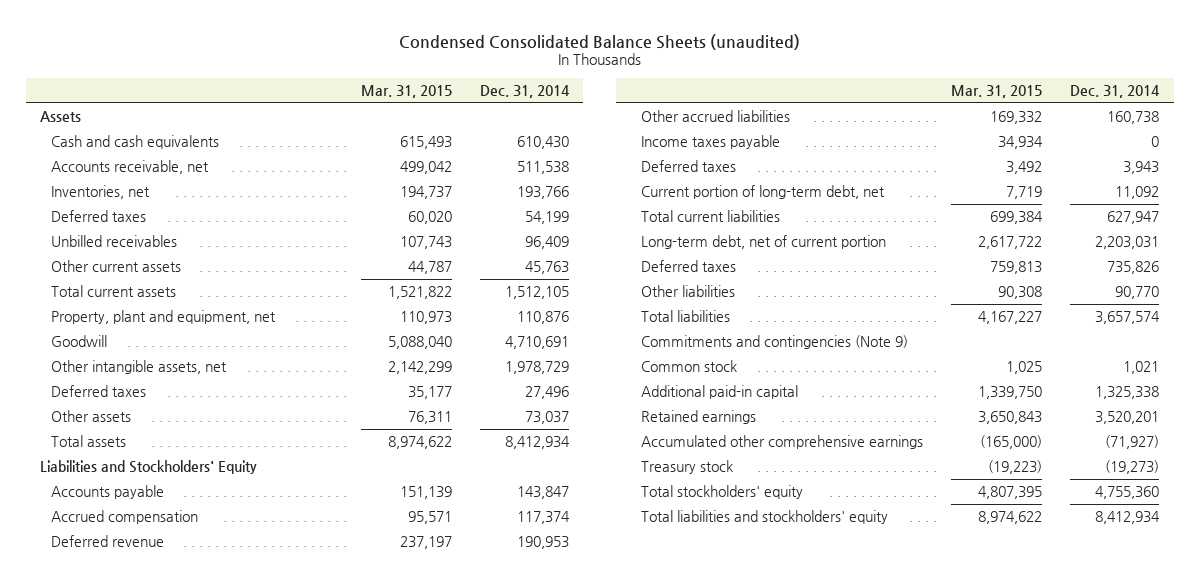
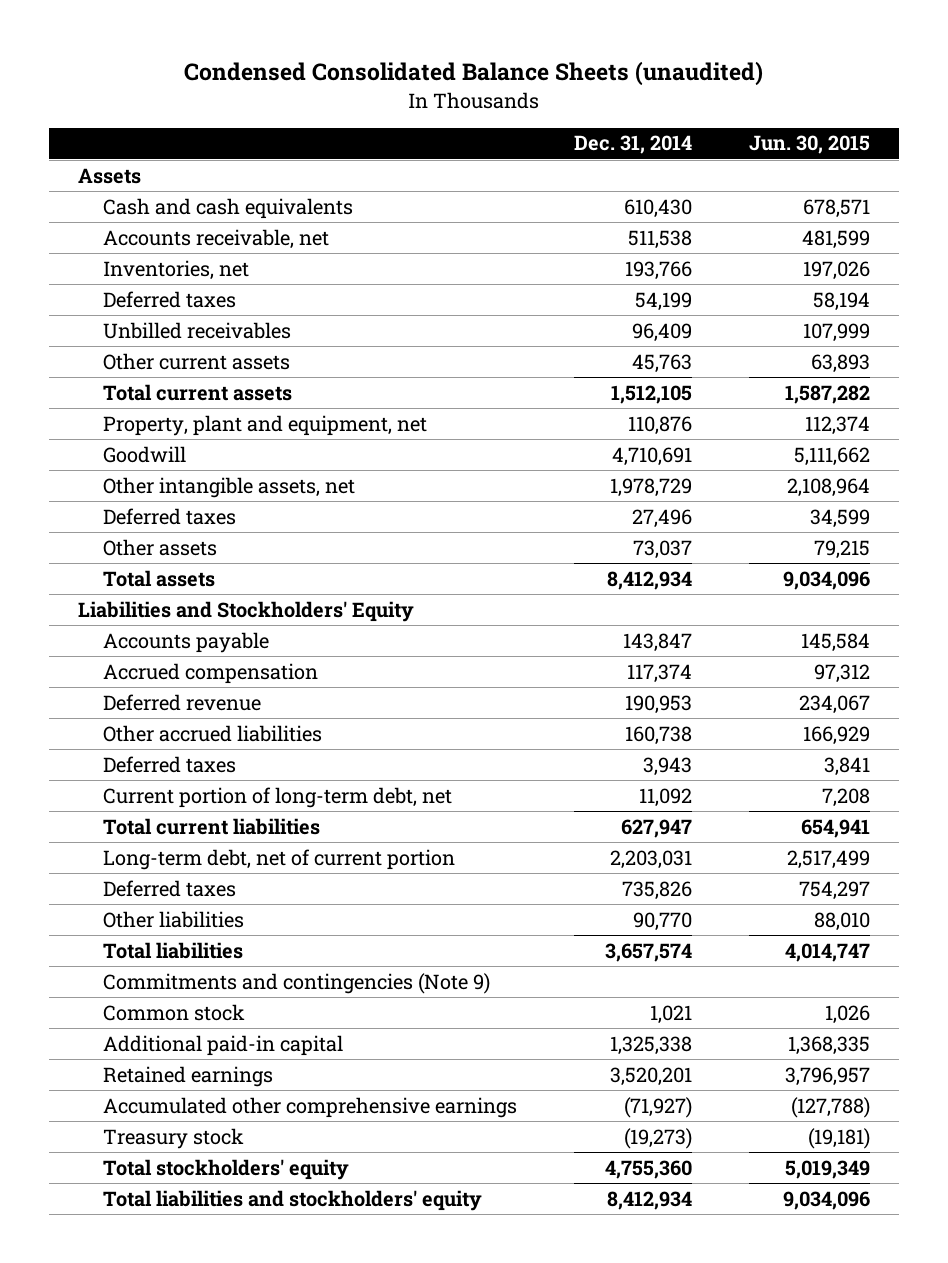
[360,84,452,98] Mar. 31, 2015 -> none
none -> [749,135,871,155] Jun. 30, 2015
[641,135,781,150] Income taxes payable -> none

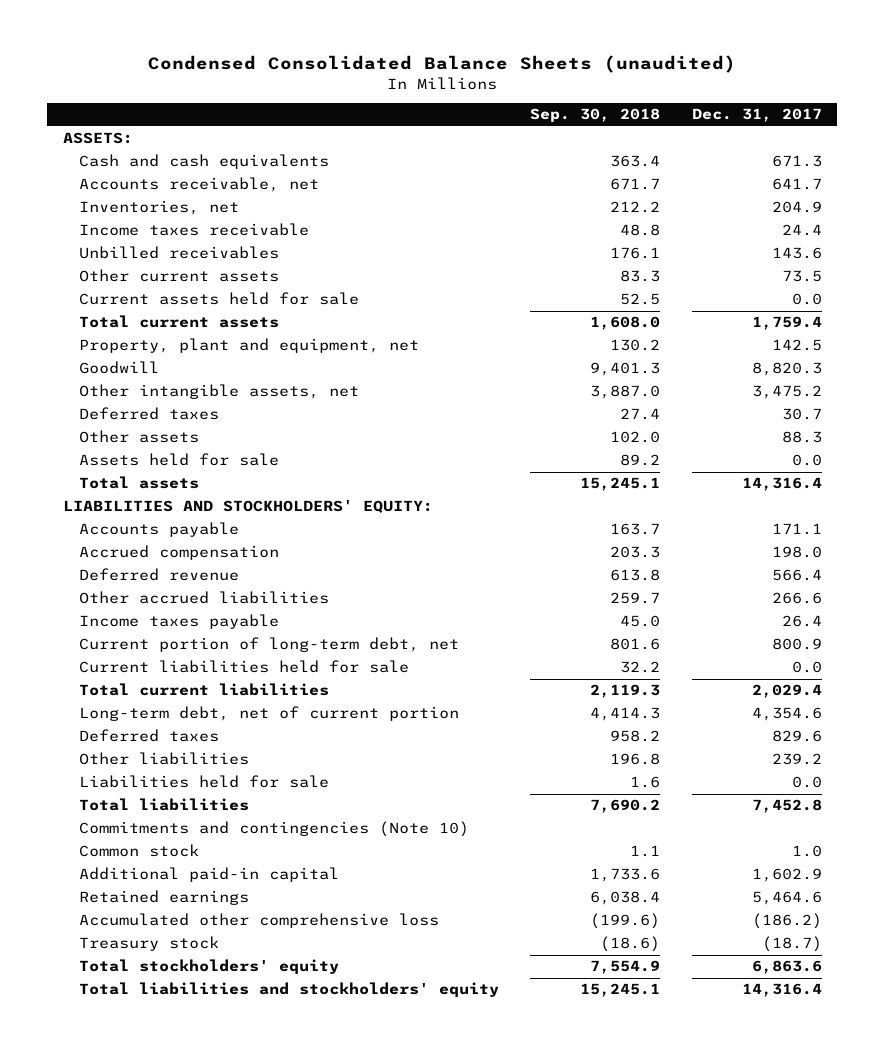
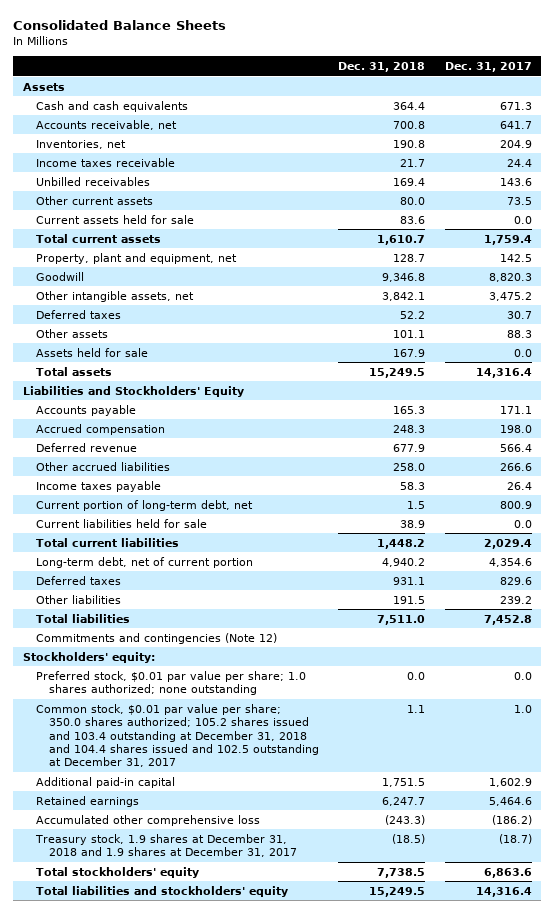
[148,55,737,74] Condensed Consolidated Balance Sheets (unaudited) -> [12,20,226,31] Consolidated Balance Sheets
[530,108,661,123] Sep. 30, 2018 -> none
none -> [338,62,426,73] Dec. 31, 2018
[62,132,133,145] ASSETS: -> [22,82,65,91] Assets
[62,500,433,514] LIABILITIES AND STOCKHOLDERS' EQUITY: -> [22,385,244,397] Liabilities and Stockholders' Equity
[79,775,330,789] Liabilities held for sale -> none
[79,821,470,838] Commitments and contingencies (Note 10) -> [35,632,277,644] Commitments and contingencies (Note 12)
none -> [22,651,155,663] Stockholders' equity:
none -> [35,670,306,696] Preferred stock, $0.01 par value per share; 1.0 shares authorized; none outstanding
[79,844,200,858] Common stock -> [35,703,319,768] Common stock, $0.01 par value per share; 350.0 shares authorized; 105.2 shares issued and 103.4 outstanding at December 31, 2018 and 104.4 shares issued and 102.5 outstanding at December 31, 2017
[79,936,220,952] Treasury stock -> [34,833,297,858] Treasury stock, 1.9 shares at December 31, 2018 and 1.9 shares at December 31, 2017

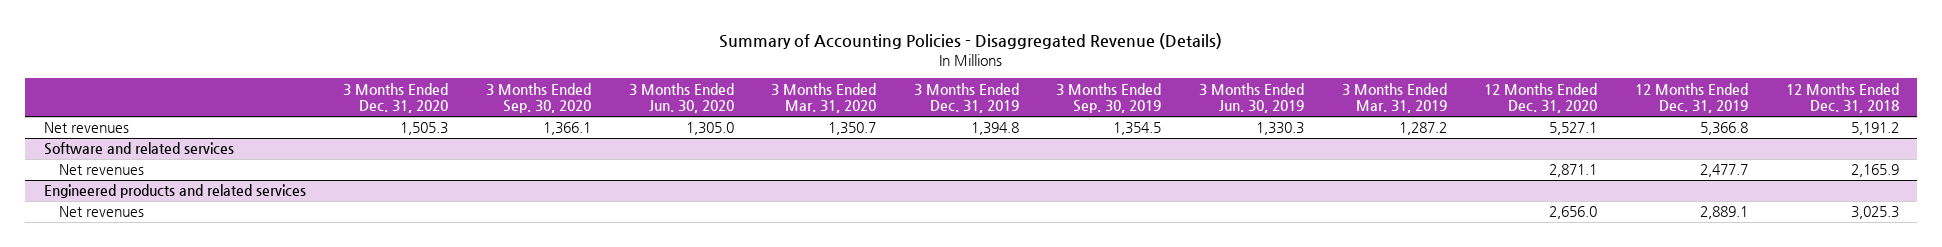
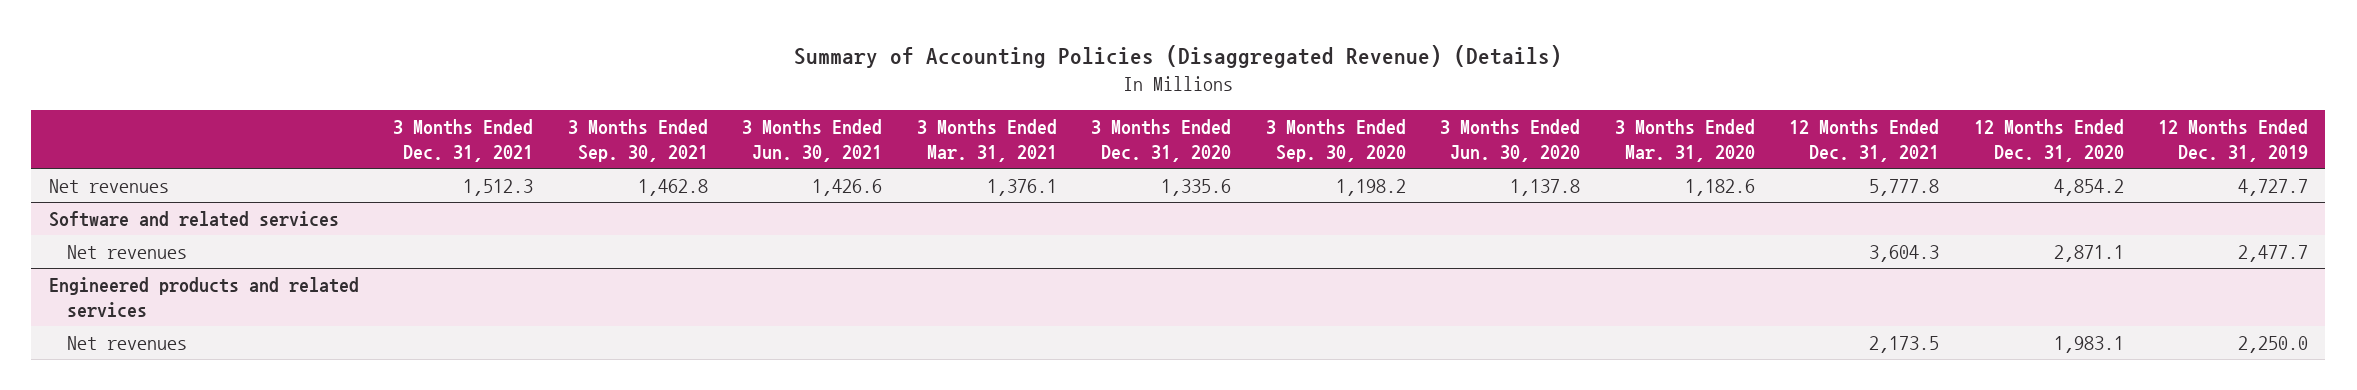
[719,33,1223,50] Summary of Accounting Policies - Disaggregated Revenue (Details) -> [794,44,1563,68] Summary of Accounting Policies (Disaggregated Revenue) (Details)
[913,82,1019,114] 3 Months Ended Dec. 31, 2019 -> none
[1056,82,1162,114] 3 Months Ended Sep. 30, 2019 -> none
[1199,82,1305,114] 3 Months Ended Jun. 30, 2019 -> none
[1341,82,1447,114] 3 Months Ended Mar. 31, 2019 -> none
[1785,82,1899,114] 12 Months Ended Dec. 31, 2018 -> none
none -> [393,119,534,163] 3 Months Ended Dec. 31, 2021
none -> [567,119,708,163] 3 Months Ended Sep. 30, 2021
none -> [742,119,883,163] 3 Months Ended Jun. 30, 2021
none -> [916,119,1057,163] 3 Months Ended Mar. 31, 2021
none -> [1789,119,1940,163] 12 Months Ended Dec. 31, 2021
[400,122,449,136] 1,505.3 -> [1161,179,1232,197] 1,335.6
[542,122,591,136] 1,366.1 -> [1335,179,1406,197] 1,198.2
[685,122,734,136] 1,305.0 -> [1510,179,1581,197] 1,137.8
[828,122,877,136] 1,350.7 -> [1684,179,1755,197] 1,182.6
[1549,122,1598,136] 5,527.1 -> [2053,179,2124,197] 4,854.2
[1700,122,1749,136] 5,366.8 -> [2237,179,2308,197] 4,727.7
[1549,206,1598,220] 2,656.0 -> [2053,336,2124,354] 1,983.1
[1700,206,1749,220] 2,889.1 -> [2237,336,2308,354] 2,250.0

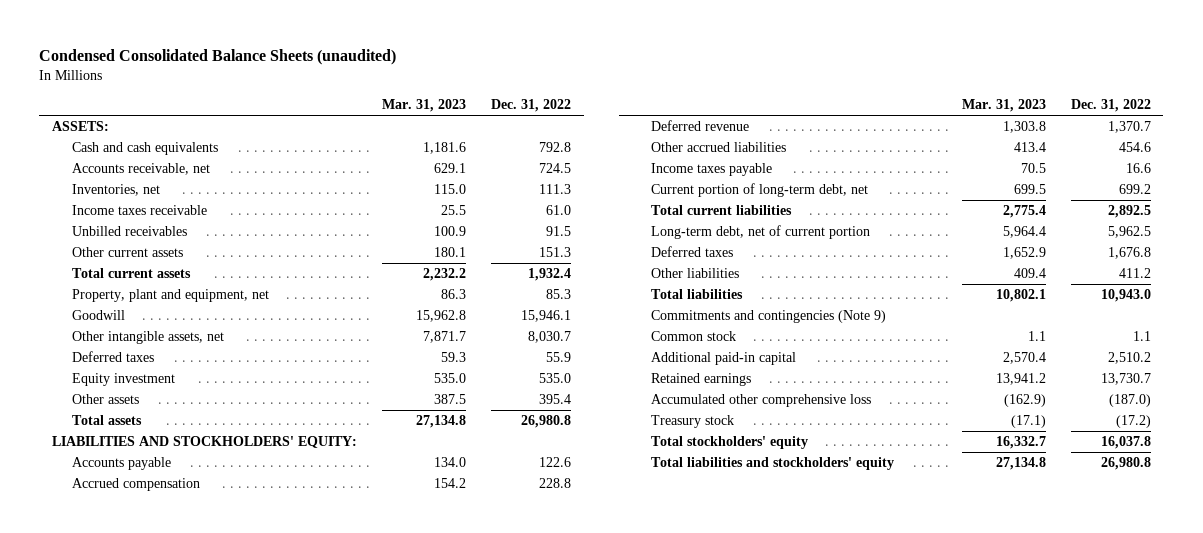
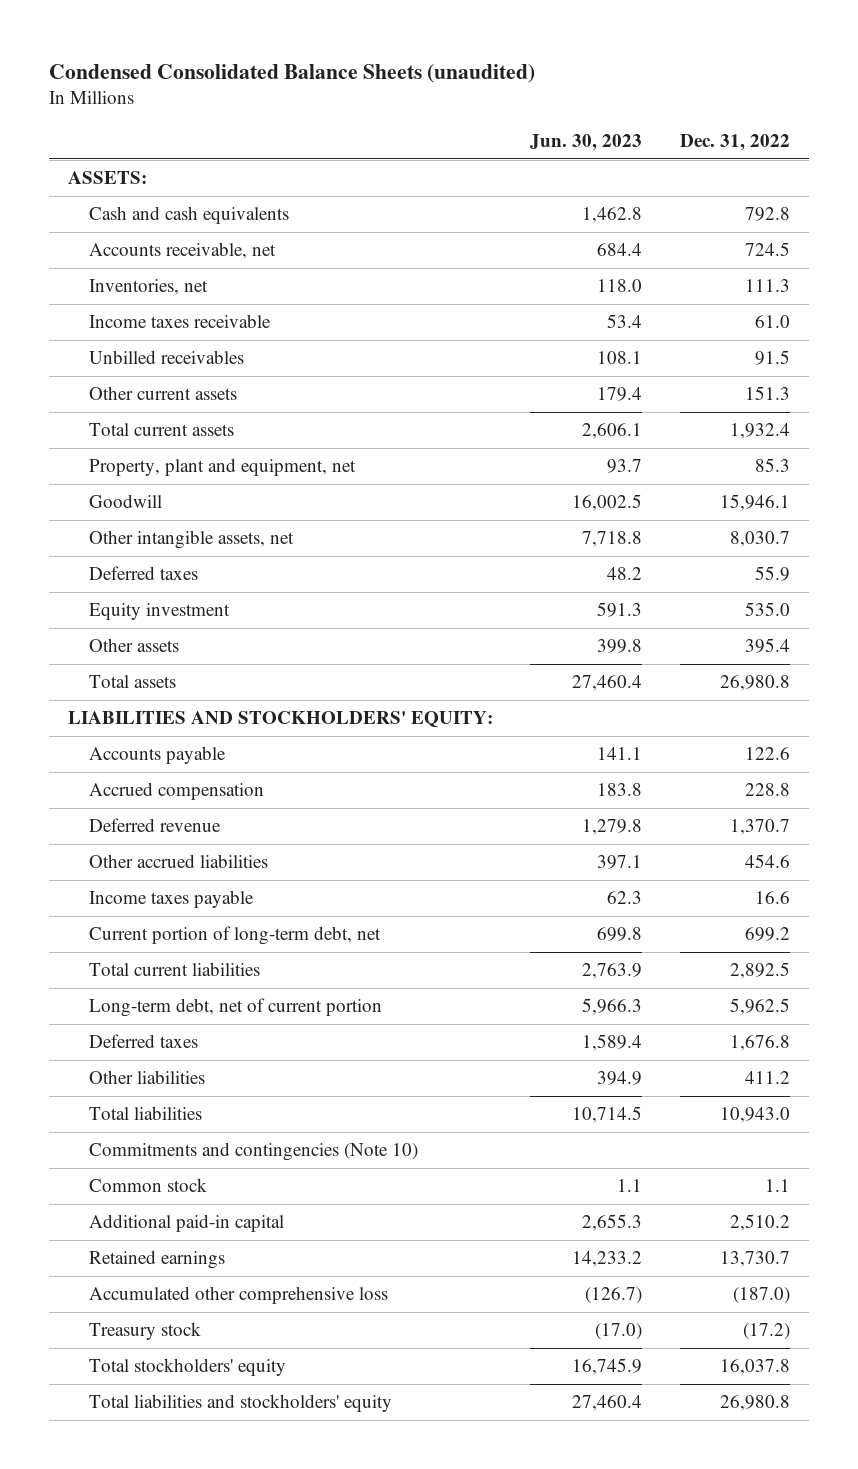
[382,99,467,113] Mar. 31, 2023 -> none
none -> [530,134,643,152] Jun. 30, 2023
[651,309,887,323] Commitments and contingencies (Note 9) -> [89,1142,419,1162] Commitments and contingencies (Note 10)

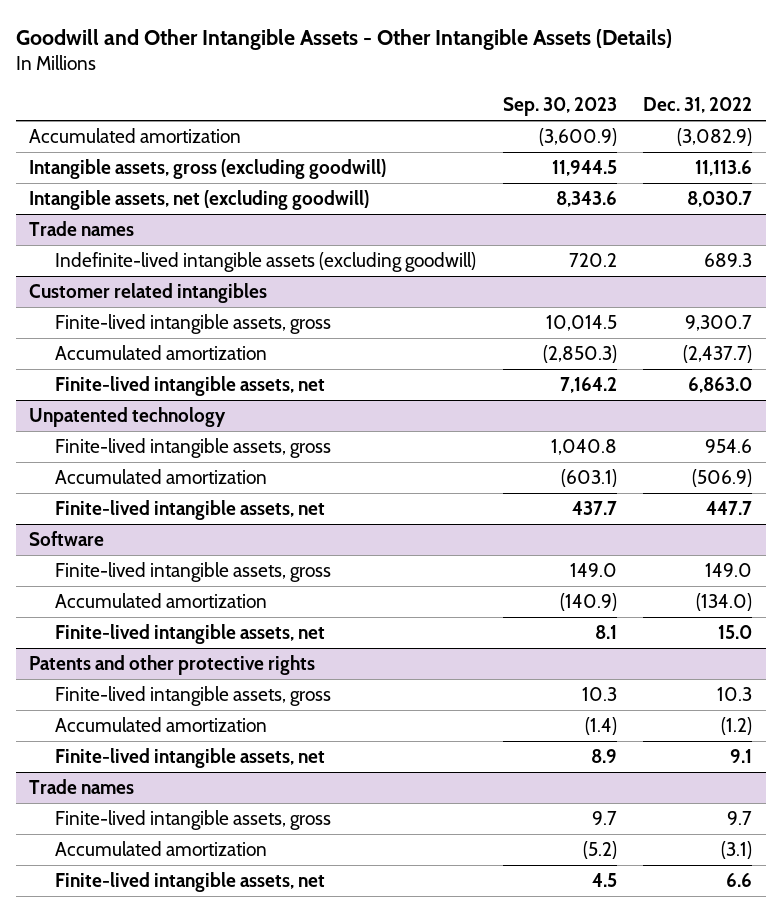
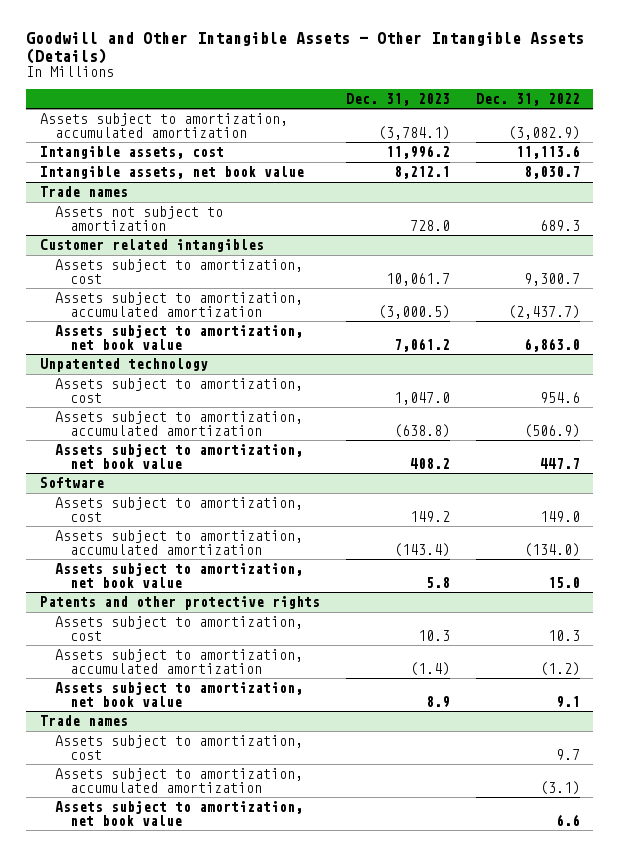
[502,97,617,117] Sep. 30, 2023 -> none
none -> [345,92,450,106] Dec. 31, 2023
[29,128,242,144] Accumulated amortization -> [39,112,288,138] Assets subject to amortization, accumulated amortization
[29,159,387,180] Intangible assets, gross (excluding goodwill) -> [39,145,224,159] Intangible assets, cost
[29,190,370,211] Intangible assets, net (excluding goodwill) -> [39,165,304,179] Intangible assets, net book value
[54,252,476,273] Indefinite-lived intangible assets (excluding goodwill) -> [54,205,223,231] Assets not subject to amortization
[54,314,331,335] Finite-lived intangible assets, gross -> [54,258,303,284] Assets subject to amortization, cost
[54,345,267,361] Accumulated amortization -> [54,291,303,317] Assets subject to amortization, accumulated amortization
[54,376,325,397] Finite-lived intangible assets, net -> [54,324,303,350] Assets subject to amortization, net book value
[54,438,331,459] Finite-lived intangible assets, gross -> [54,377,303,403] Assets subject to amortization, cost
[54,469,267,485] Accumulated amortization -> [54,410,303,436] Assets subject to amortization, accumulated amortization
[54,500,325,521] Finite-lived intangible assets, net -> [54,443,303,469] Assets subject to amortization, net book value
[54,562,331,583] Finite-lived intangible assets, gross -> [54,496,303,522] Assets subject to amortization, cost
[54,593,267,609] Accumulated amortization -> [54,529,303,555] Assets subject to amortization, accumulated amortization
[54,624,325,645] Finite-lived intangible assets, net -> [54,562,303,588] Assets subject to amortization, net book value
[54,686,331,707] Finite-lived intangible assets, gross -> [54,615,303,641] Assets subject to amortization, cost
[54,717,267,733] Accumulated amortization -> [54,648,303,674] Assets subject to amortization, accumulated amortization
[54,748,325,769] Finite-lived intangible assets, net -> [54,681,303,707] Assets subject to amortization, net book value
[54,810,331,831] Finite-lived intangible assets, gross -> [54,734,303,760] Assets subject to amortization, cost
[54,841,267,857] Accumulated amortization -> [54,767,303,793] Assets subject to amortization, accumulated amortization
[54,872,325,893] Finite-lived intangible assets, net -> [54,800,303,826] Assets subject to amortization, net book value

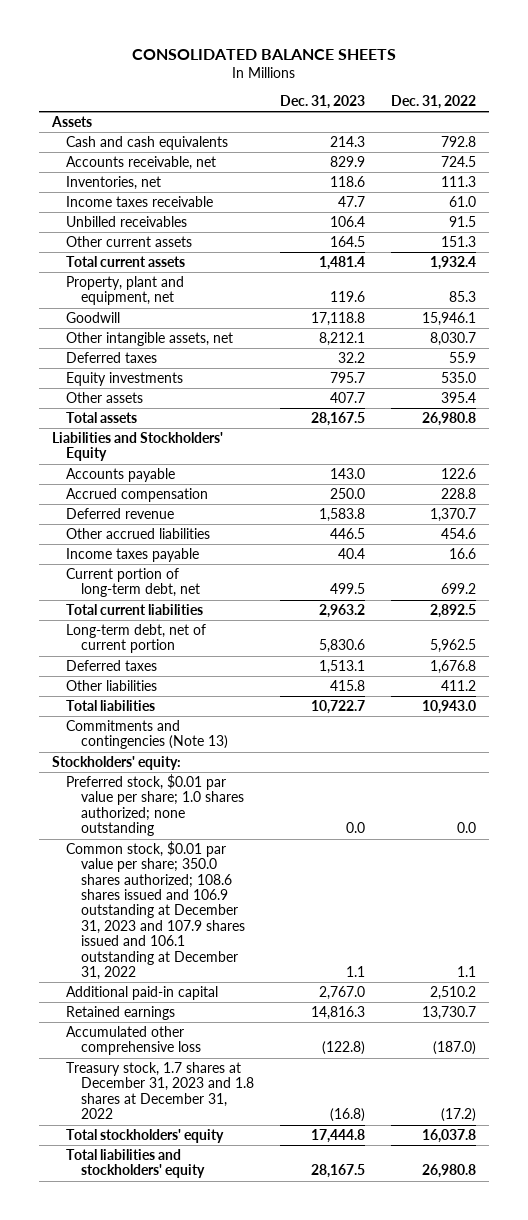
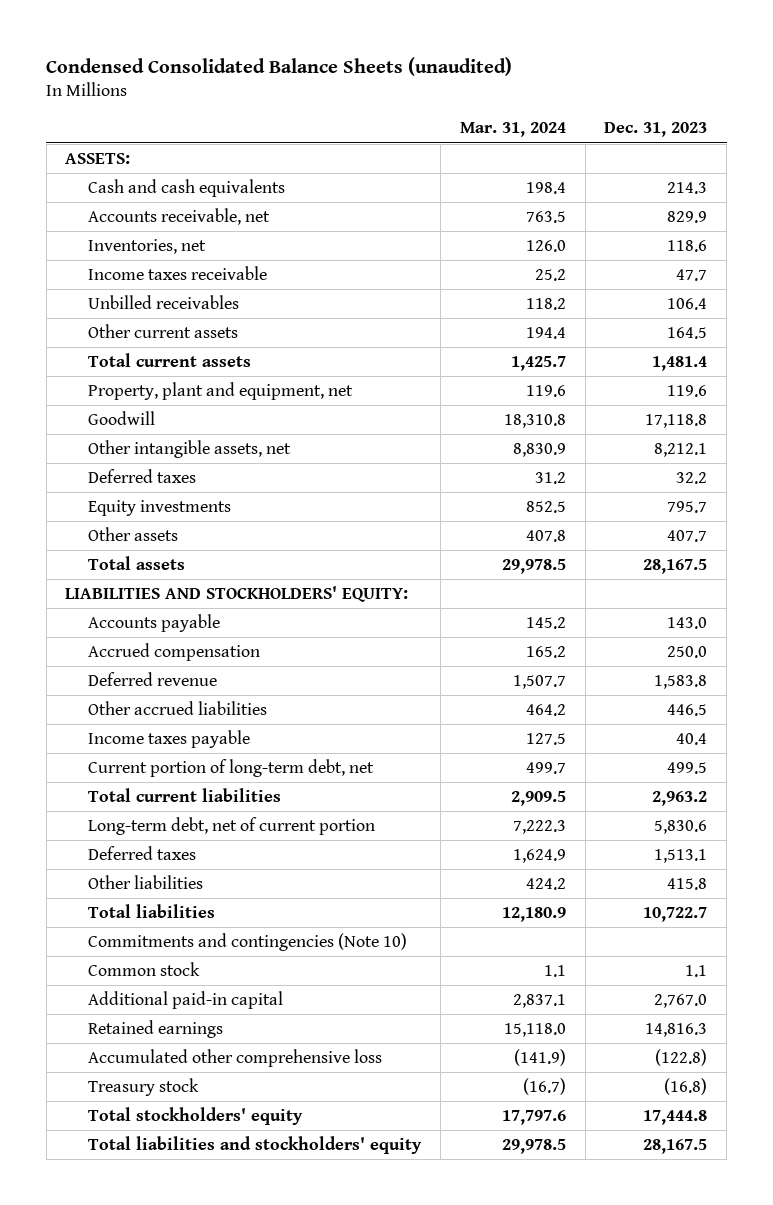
[132,48,397,60] CONSOLIDATED BALANCE SHEETS -> [46,56,513,76] Condensed Consolidated Balance Sheets (unaudited)
[391,94,477,109] Dec. 31, 2022 -> none
none -> [459,122,566,138] Mar. 31, 2024
[51,116,93,128] Assets -> [65,152,131,164] ASSETS:
[52,432,224,462] Liabilities and Stockholders' Equity -> [65,585,409,602] LIABILITIES AND STOCKHOLDERS' EQUITY:
[52,756,182,771] Stockholders' equity: -> none
[66,774,244,837] Preferred stock, $0.01 par value per share; 1.0 shares authorized; none outstanding -> none
[66,720,228,750] Commitments and contingencies (Note 13) -> [88,932,408,951] Commitments and contingencies (Note 10)
[66,841,245,980] Common stock, $0.01 par value per share; 350.0 shares authorized; 108.6 shares issued and 106.9 outstanding at December 31, 2023 and 107.9 shares issued and 106.1 outstanding at December 31, 2022 -> [88,961,201,976] Common stock
[66,1062,254,1120] Treasury stock, 1.7 shares at December 31, 2023 and 1.8 shares at December 31, 2022 -> [88,1077,200,1096] Treasury stock

